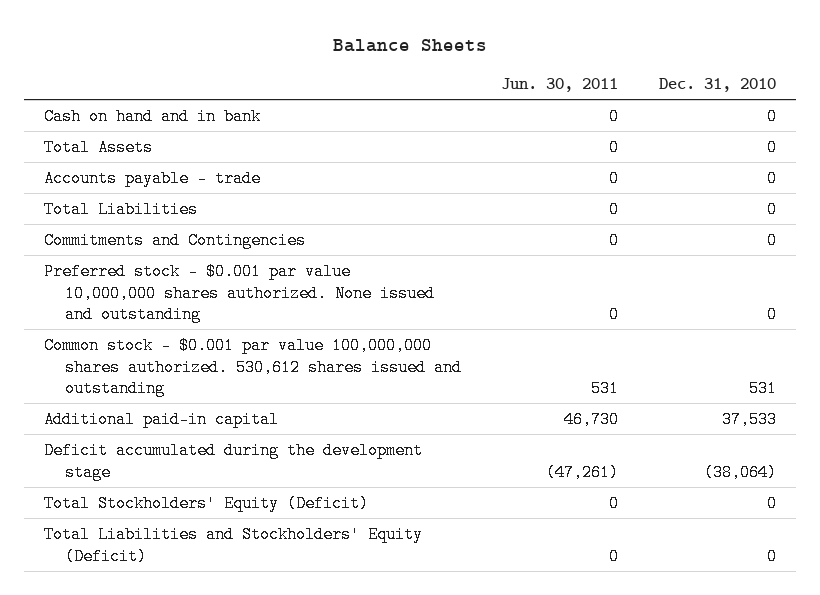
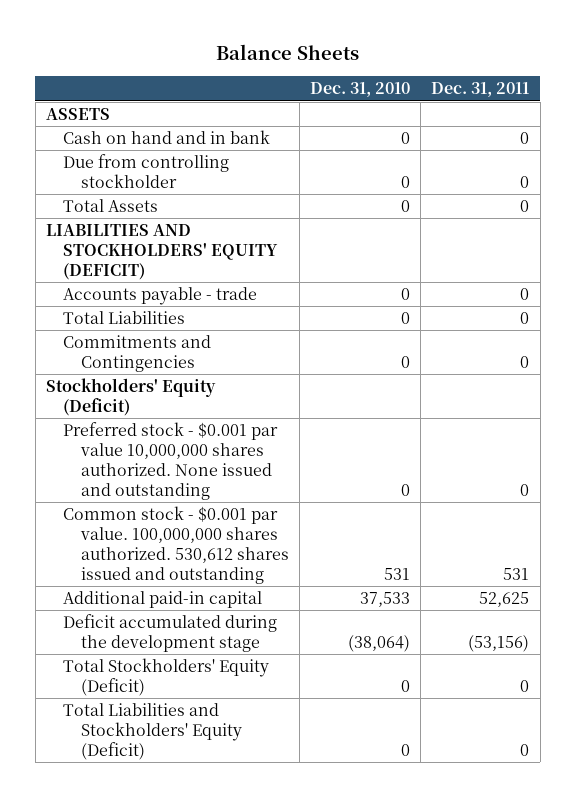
[501,78,619,93] Jun. 30, 2011 -> none
none -> [431,82,530,98] Dec. 31, 2011
none -> [45,108,110,121] ASSETS
none -> [63,154,230,188] Due from controlling stockholder
none -> [45,224,279,280] LIABILITIES AND STOCKHOLDERS' EQUITY (DEFICIT)
none -> [45,378,216,416] Stockholders' Equity (Deficit)
[44,336,462,398] Common stock - $0.001 par value 100,000,000 shares authorized. 530,612 shares issued and outstanding -> [63,506,289,584] Common stock - $0.001 par value. 100,000,000 shares authorized. 530,612 shares issued and outstanding

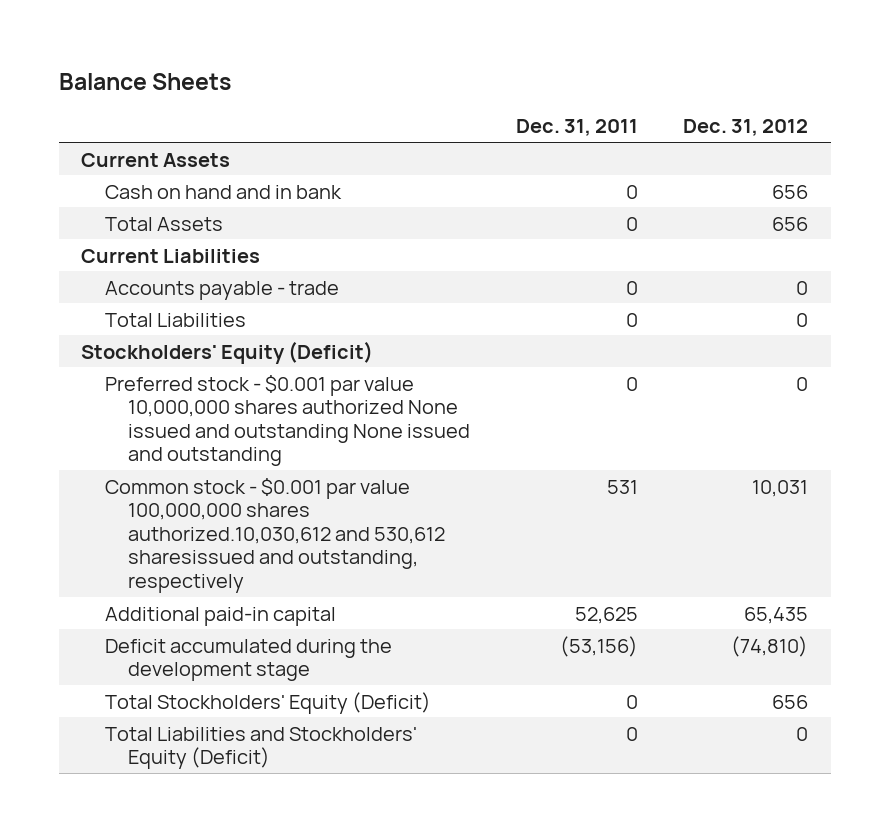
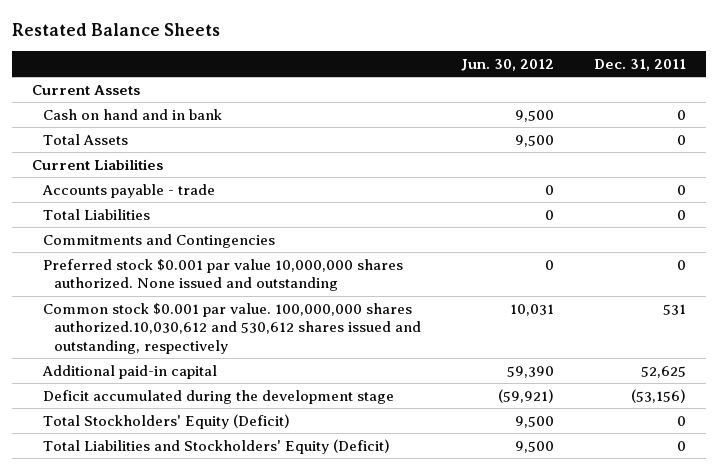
[58,72,231,90] Balance Sheets -> [12,22,221,36] Restated Balance Sheets
[683,119,809,137] Dec. 31, 2012 -> none
none -> [461,58,555,71] Jun. 30, 2012
[81,340,374,364] Stockholders' Equity (Deficit) -> none
none -> [43,233,276,248] Commitments and Contingencies
[104,374,471,467] Preferred stock - $0.001 par value 10,000,000 shares authorized None issued and outstanding None issued and outstanding -> [43,258,404,292] Preferred stock $0.001 par value 10,000,000 shares authorized. None issued and outstanding
[104,477,446,593] Common stock - $0.001 par value 100,000,000 shares authorized.10,030,612 and 530,612 sharesissued and outstanding, respectively -> [43,302,421,354] Common stock $0.001 par value. 100,000,000 shares authorized.10,030,612 and 530,612 shares issued and outstanding, respectively

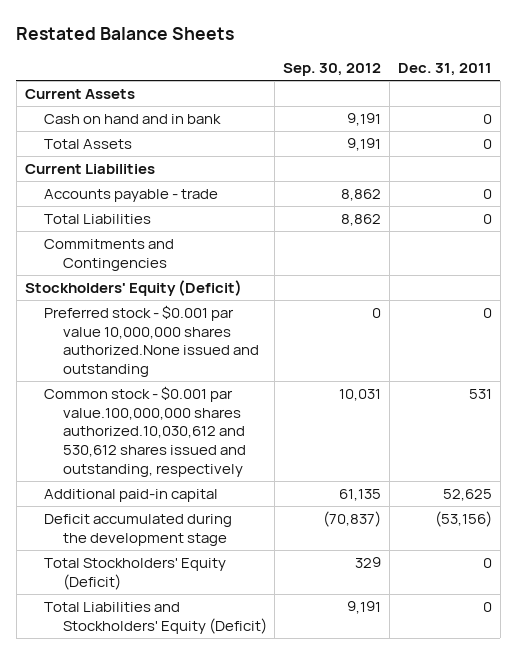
[461,58,555,71] Jun. 30, 2012 -> none
none -> [283,63,382,77] Sep. 30, 2012
none -> [24,280,242,297] Stockholders' Equity (Deficit)
[43,258,404,292] Preferred stock $0.001 par value 10,000,000 shares authorized. None issued and outstanding -> [43,305,259,378] Preferred stock - $0.001 par value 10,000,000 shares authorized.None issued and outstanding
[43,302,421,354] Common stock $0.001 par value. 100,000,000 shares authorized.10,030,612 and 530,612 shares issued and outstanding, respectively -> [43,386,246,477] Common stock - $0.001 par value.100,000,000 shares authorized.10,030,612 and 530,612 shares issued and outstanding, respectively

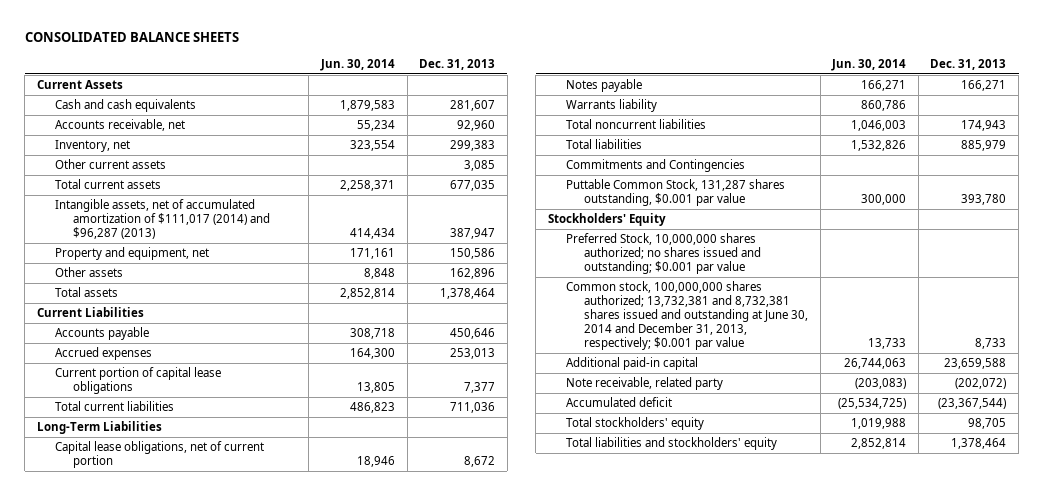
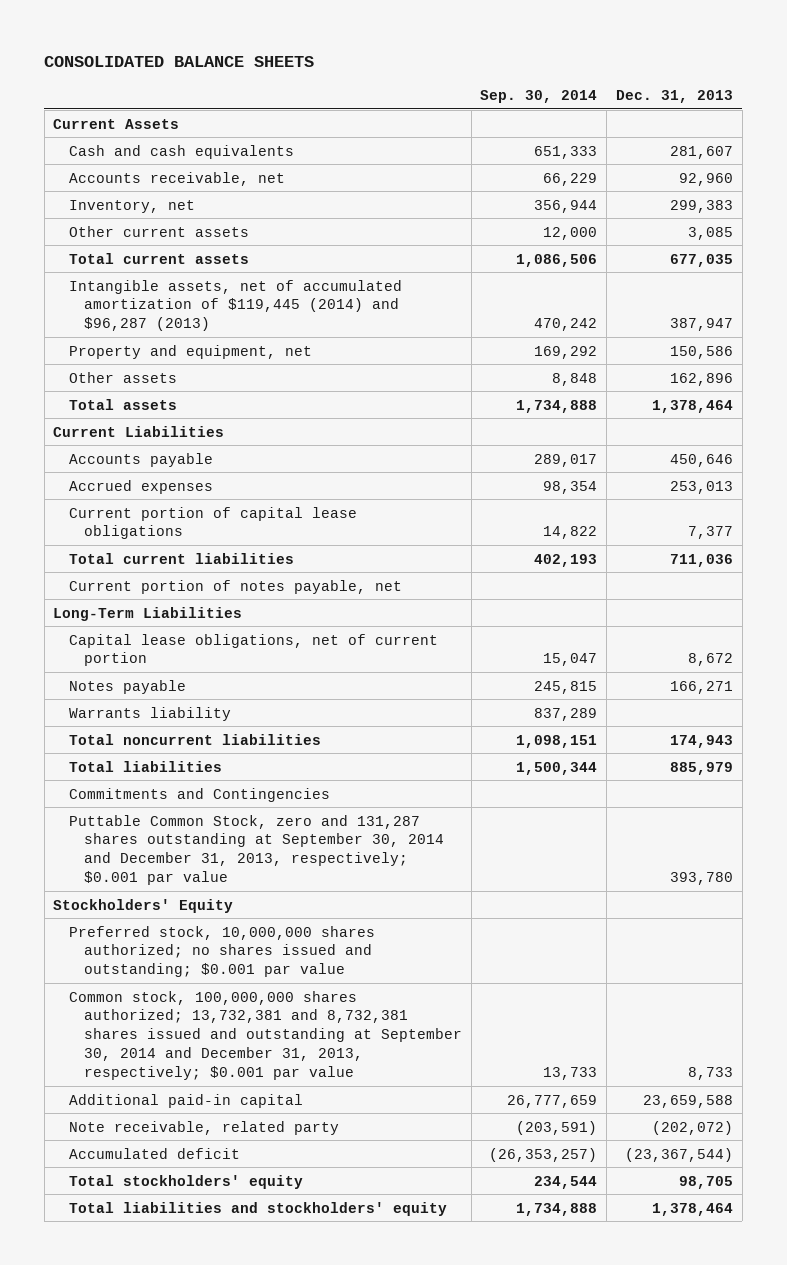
[320,58,396,71] Jun. 30, 2014 -> none
none -> [480,89,598,103] Sep. 30, 2014
[54,199,270,240] Intangible assets, net of accumulated amortization of $111,017 (2014) and $96,287 (2013) -> [68,279,402,332] Intangible assets, net of accumulated amortization of $119,445 (2014) and $96,287 (2013)
none -> [68,579,402,594] Current portion of notes payable, net
[566,179,786,207] Puttable Common Stock, 131,287 shares outstanding, $0.001 par value -> [68,814,444,886] Puttable Common Stock, zero and 131,287 shares outstanding at September 30, 2014 and December 31, 2013, respectively; $0.001 par value
[566,233,762,275] Preferred Stock, 10,000,000 shares authorized; no shares issued and outstanding; $0.001 par value -> [68,925,375,978] Preferred stock, 10,000,000 shares authorized; no shares issued and outstanding; $0.001 par value
[566,281,809,351] Common stock, 100,000,000 shares authorized; 13,732,381 and 8,732,381 shares issued and outstanding at June 30, 2014 and December 31, 2013, respectively; $0.001 par value -> [68,990,462,1080] Common stock, 100,000,000 shares authorized; 13,732,381 and 8,732,381 shares issued and outstanding at September 30, 2014 and December 31, 2013, respectively; $0.001 par value

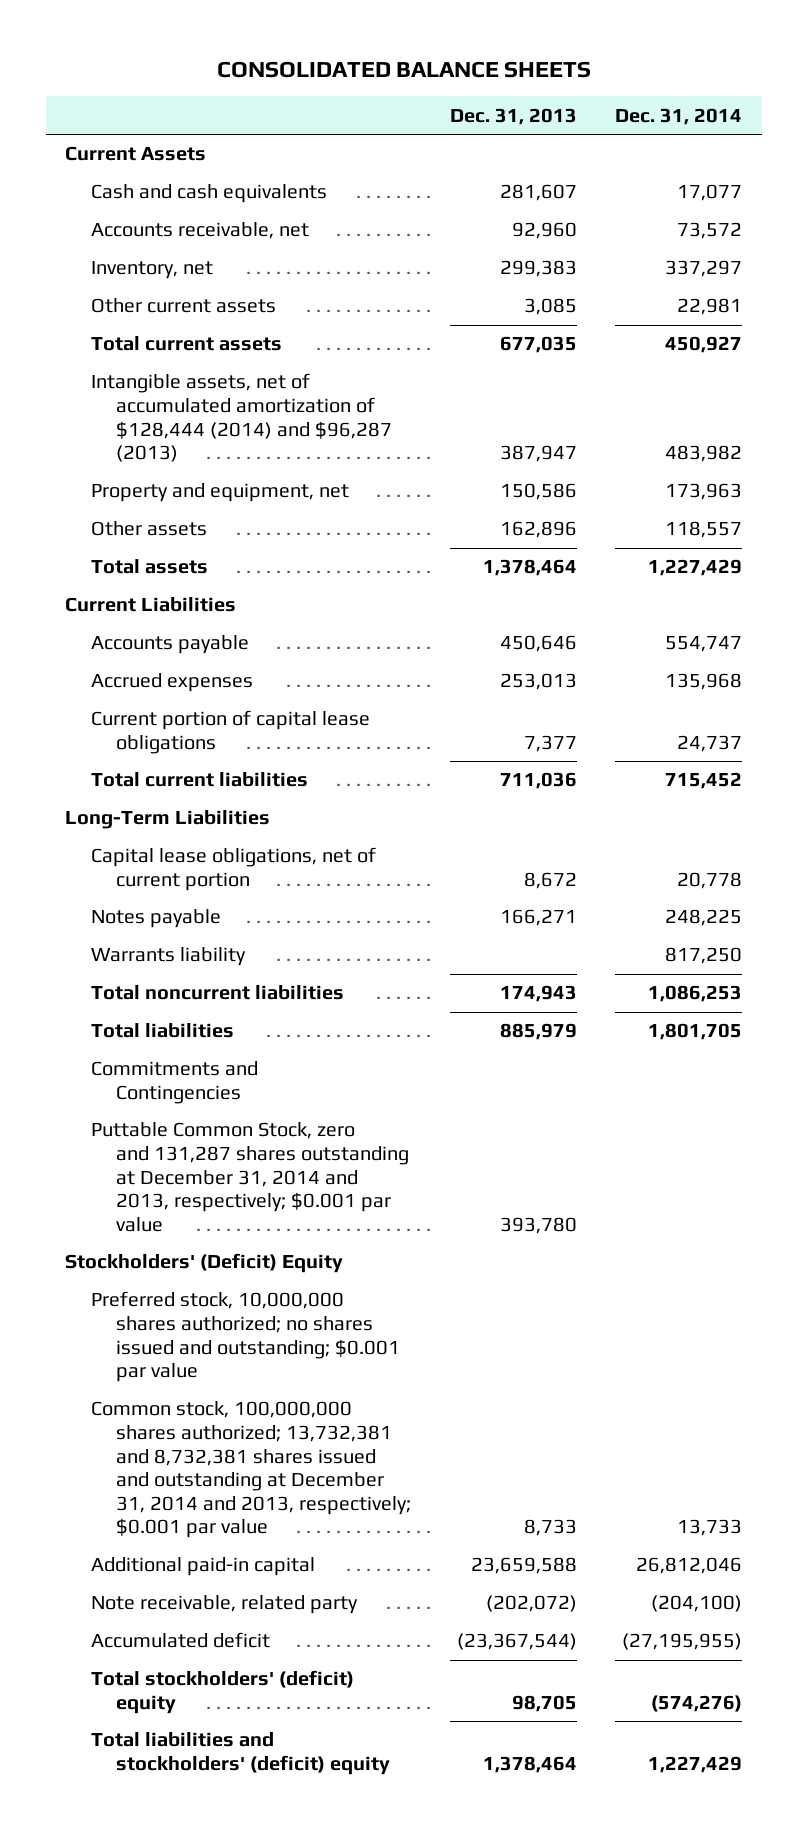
[480,89,598,103] Sep. 30, 2014 -> none
none -> [615,107,743,125] Dec. 31, 2014
[68,279,402,332] Intangible assets, net of accumulated amortization of $119,445 (2014) and $96,287 (2013) -> [90,373,393,463] Intangible assets, net of accumulated amortization of $128,444 (2014) and $96,287 (2013)
[68,579,402,594] Current portion of notes payable, net -> none
[68,814,444,886] Puttable Common Stock, zero and 131,287 shares outstanding at September 30, 2014 and December 31, 2013, respectively; $0.001 par value -> [90,1122,410,1232] Puttable Common Stock, zero and 131,287 shares outstanding at December 31, 2014 and 2013, respectively; $0.001 par value
[53,898,234,913] Stockholders' Equity -> [65,1253,344,1274] Stockholders' (Deficit) Equity
[68,990,462,1080] Common stock, 100,000,000 shares authorized; 13,732,381 and 8,732,381 shares issued and outstanding at September 30, 2014 and December 31, 2013, respectively; $0.001 par value -> [90,1401,412,1539] Common stock, 100,000,000 shares authorized; 13,732,381 and 8,732,381 shares issued and outstanding at December 31, 2014 and 2013, respectively; $0.001 par value
[68,1174,303,1189] Total stockholders' equity -> [90,1670,354,1714] Total stockholders' (deficit) equity
[68,1201,447,1216] Total liabilities and stockholders' equity -> [90,1732,391,1775] Total liabilities and stockholders' (deficit) equity

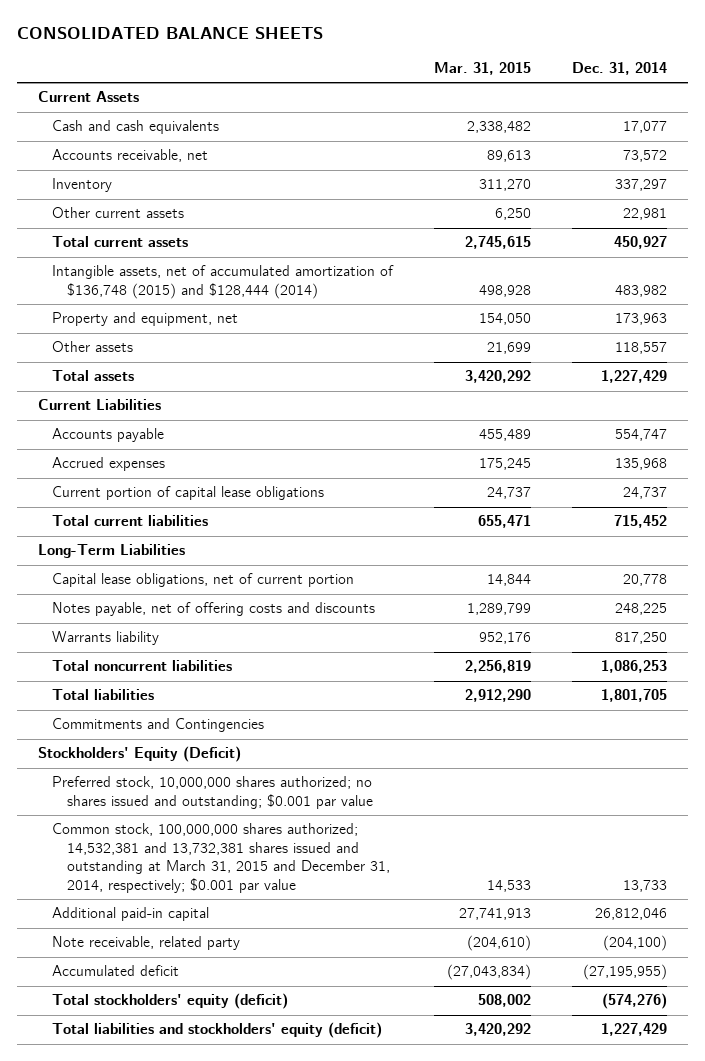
[449,107,577,125] Dec. 31, 2013 -> none
none -> [434,61,532,75] Mar. 31, 2015
[90,261,213,280] Inventory, net -> [52,178,113,193] Inventory
[90,373,393,463] Intangible assets, net of accumulated amortization of $128,444 (2014) and $96,287 (2013) -> [52,265,395,299] Intangible assets, net of accumulated amortization of $136,748 (2015) and $128,444 (2014)
[90,909,221,929] Notes payable -> [52,602,376,617] Notes payable, net of offering costs and discounts
[90,1122,410,1232] Puttable Common Stock, zero and 131,287 shares outstanding at December 31, 2014 and 2013, respectively; $0.001 par value -> none
[65,1253,344,1274] Stockholders' (Deficit) Equity -> [37,746,241,763] Stockholders' Equity (Deficit)
[90,1401,412,1539] Common stock, 100,000,000 shares authorized; 13,732,381 and 8,732,381 shares issued and outstanding at December 31, 2014 and 2013, respectively; $0.001 par value -> [52,823,390,894] Common stock, 100,000,000 shares authorized; 14,532,381 and 13,732,381 shares issued and outstanding at March 31, 2015 and December 31, 2014, respectively; $0.001 par value
[90,1670,354,1714] Total stockholders' (deficit) equity -> [52,993,289,1010] Total stockholders' equity (deficit)
[90,1732,391,1775] Total liabilities and stockholders' (deficit) equity -> [52,1022,383,1039] Total liabilities and stockholders' equity (deficit)

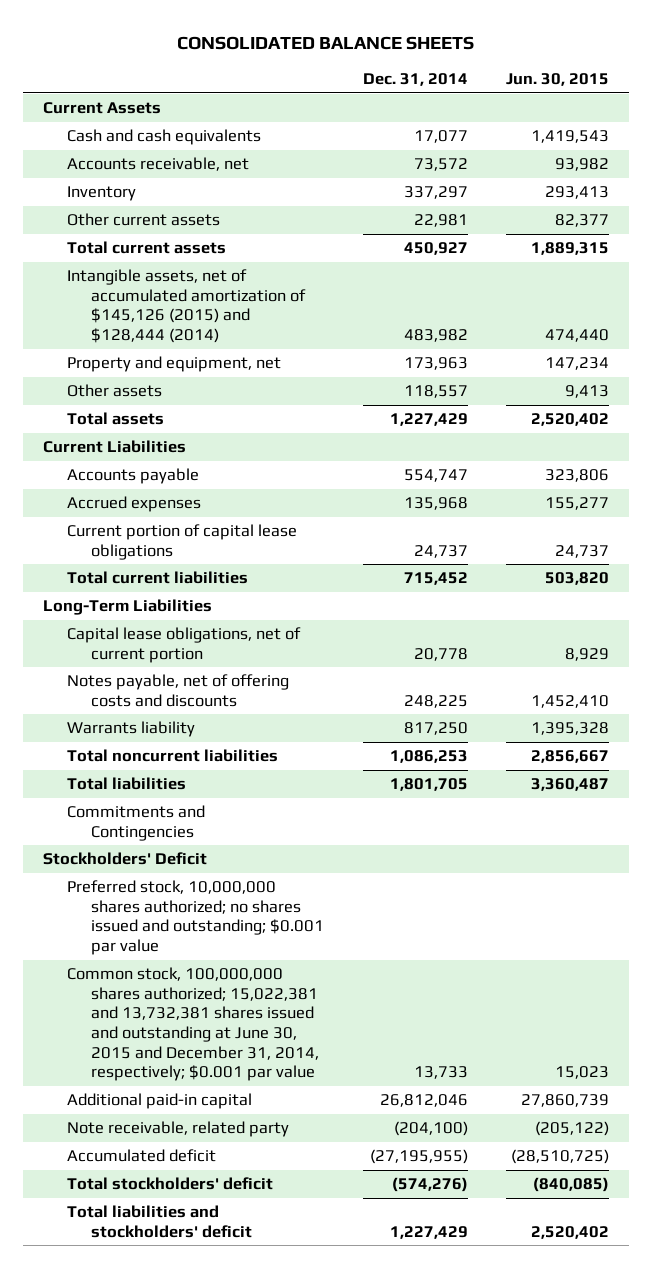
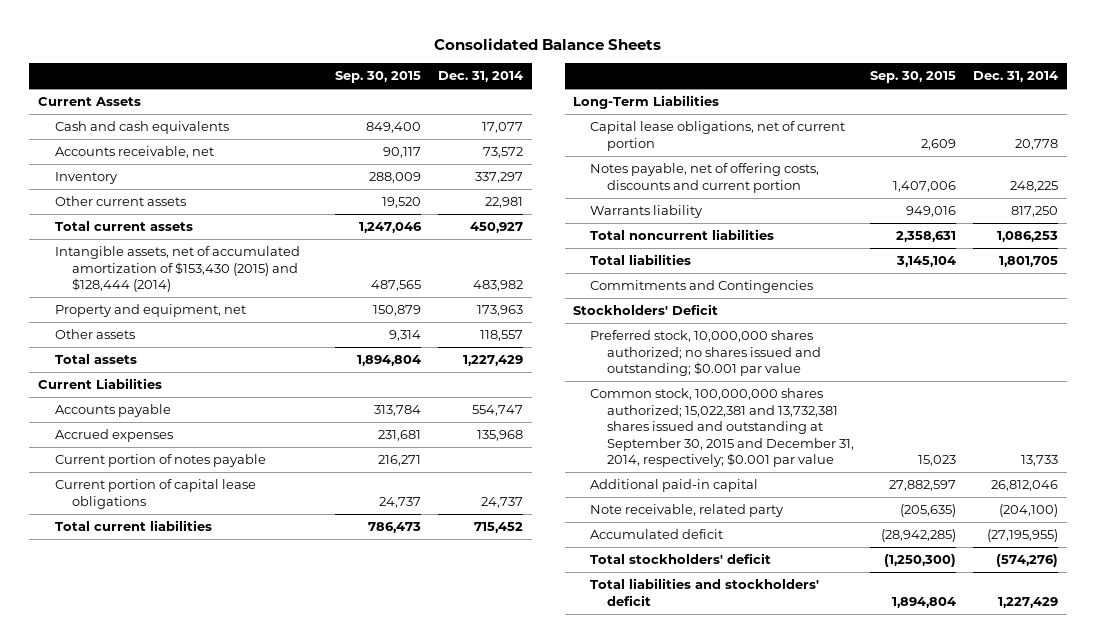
[176,35,474,50] CONSOLIDATED BALANCE SHEETS -> [434,37,662,50] Consolidated Balance Sheets
[506,73,610,87] Jun. 30, 2015 -> none
none -> [335,71,422,84] Sep. 30, 2015
[66,269,306,344] Intangible assets, net of accumulated amortization of $145,126 (2015) and $128,444 (2014) -> [54,246,300,293] Intangible assets, net of accumulated amortization of $153,430 (2015) and $128,444 (2014)
none -> [54,454,266,468] Current portion of notes payable
[66,674,289,707] Notes payable, net of offering costs and discounts -> [589,163,819,193] Notes payable, net of offering costs, discounts and current portion
[66,967,319,1082] Common stock, 100,000,000 shares authorized; 15,022,381 and 13,732,381 shares issued and outstanding at June 30, 2015 and December 31, 2014, respectively; $0.001 par value -> [589,388,854,468] Common stock, 100,000,000 shares authorized; 15,022,381 and 13,732,381 shares issued and outstanding at September 30, 2015 and December 31, 2014, respectively; $0.001 par value

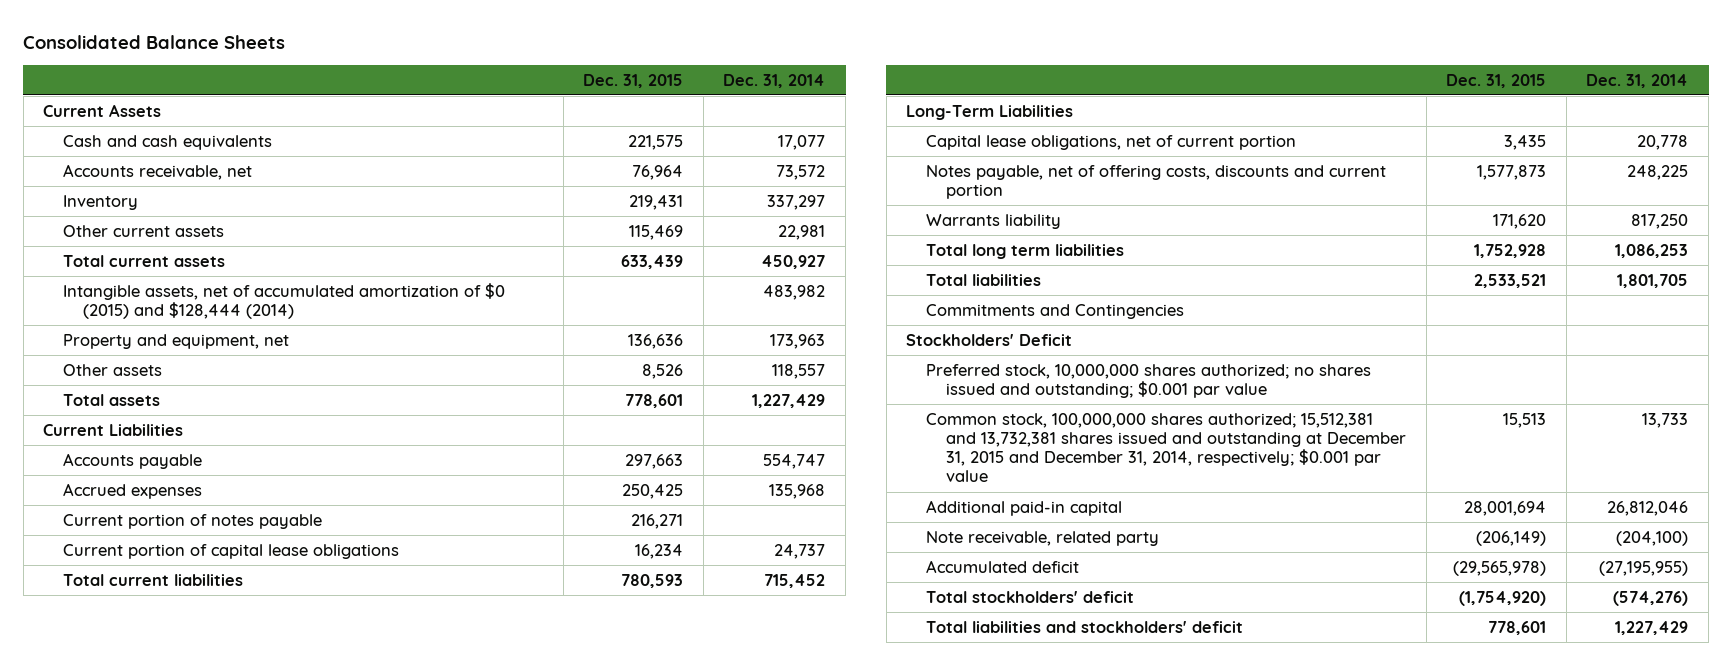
[335,71,422,84] Sep. 30, 2015 -> none
none -> [583,73,684,88] Dec. 31, 2015
[54,246,300,293] Intangible assets, net of accumulated amortization of $153,430 (2015) and $128,444 (2014) -> [63,282,506,319] Intangible assets, net of accumulated amortization of $0 (2015) and $128,444 (2014)
[589,229,774,241] Total noncurrent liabilities -> [926,243,1125,259] Total long term liabilities
[589,388,854,468] Common stock, 100,000,000 shares authorized; 15,022,381 and 13,732,381 shares issued and outstanding at September 30, 2015 and December 31, 2014, respectively; $0.001 par value -> [926,412,1407,483] Common stock, 100,000,000 shares authorized; 15,512,381 and 13,732,381 shares issued and outstanding at December 31, 2015 and December 31, 2014, respectively; $0.001 par value

